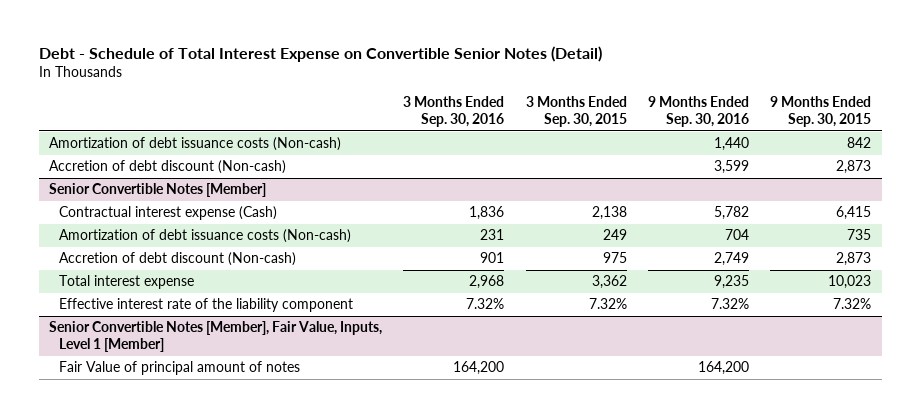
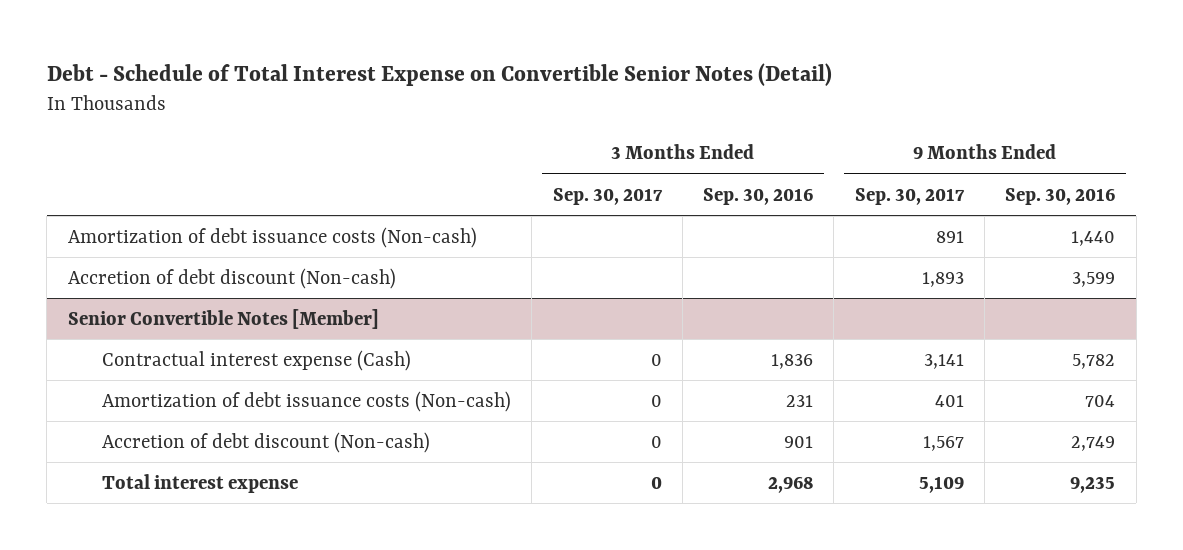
[525,96,627,127] 3 Months Ended Sep. 30, 2015 -> none
[770,96,872,127] 9 Months Ended Sep. 30, 2015 -> none
none -> [552,187,663,205] Sep. 30, 2017
none -> [854,187,965,205] Sep. 30, 2017
[58,298,353,313] Effective interest rate of the liability component -> none
[49,321,383,353] Senior Convertible Notes [Member], Fair Value, Inputs, Level 1 [Member] -> none
[58,361,300,376] Fair Value of principal amount of notes -> none

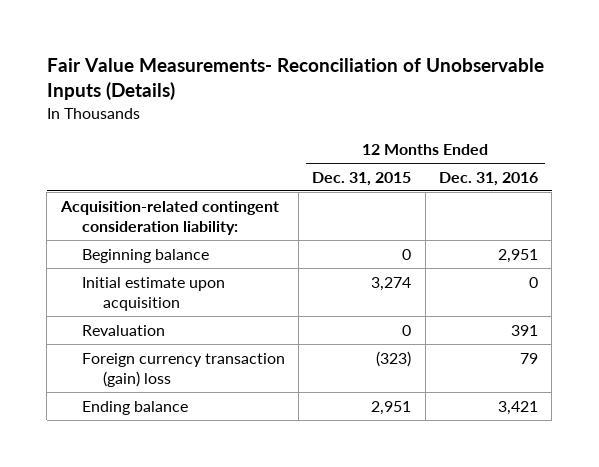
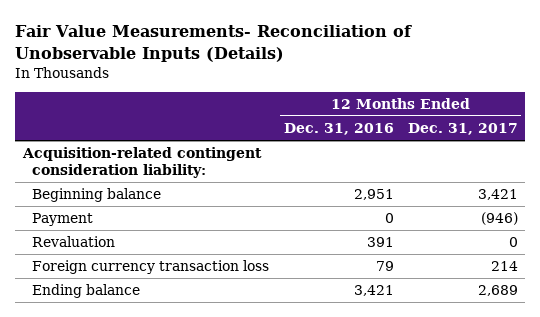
[312,171,412,186] Dec. 31, 2015 -> none
none -> [407,123,518,136] Dec. 31, 2017
[81,276,225,312] Initial estimate upon acquisition -> none
none -> [32,213,94,227] Payment
[81,352,285,388] Foreign currency transaction (gain) loss -> [32,260,270,275] Foreign currency transaction loss

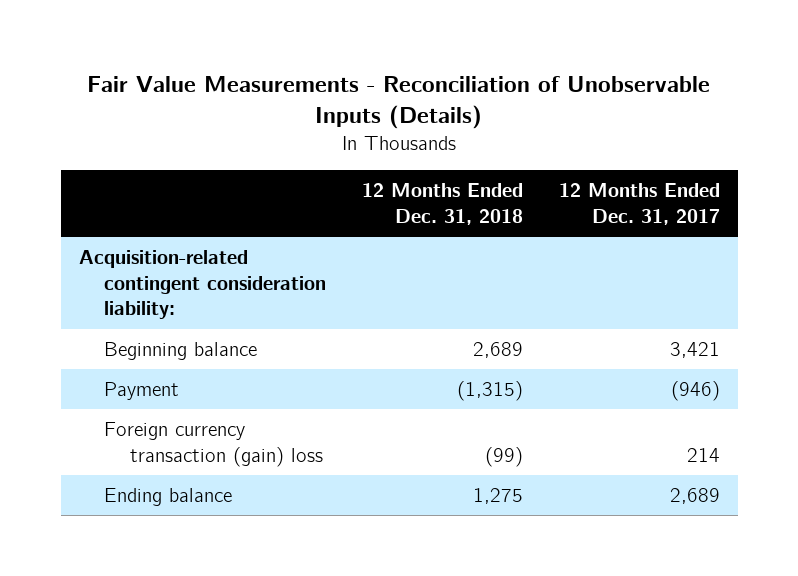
[15,25,413,62] Fair Value Measurements- Reconciliation of Unobservable Inputs (Details) -> [87,75,711,130] Fair Value Measurements - Reconciliation of Unobservable Inputs (Details)
[283,123,394,136] Dec. 31, 2016 -> none
none -> [361,183,523,225] 12 Months Ended Dec. 31, 2018
[32,236,116,248] Revaluation -> none
[32,260,270,275] Foreign currency transaction loss -> [104,422,323,467] Foreign currency transaction (gain) loss

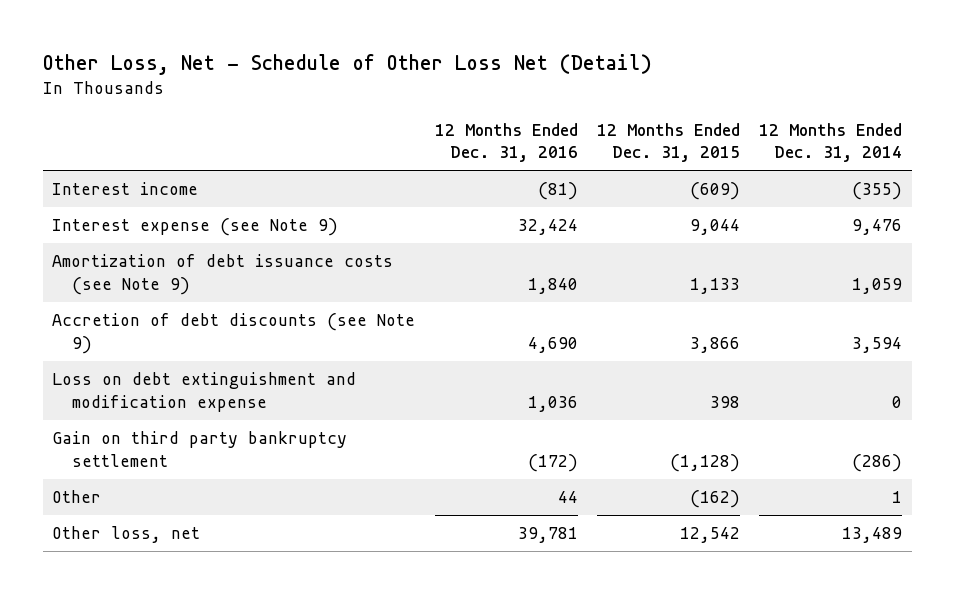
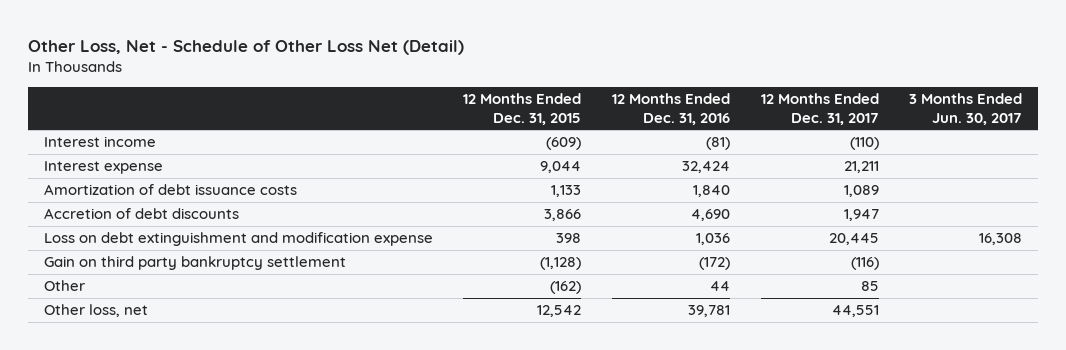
[759,123,903,163] 12 Months Ended Dec. 31, 2014 -> none
none -> [760,93,879,125] 12 Months Ended Dec. 31, 2017
none -> [909,93,1023,125] 3 Months Ended Jun. 30, 2017
[52,218,339,237] Interest expense (see Note 9) -> [43,161,163,175] Interest expense
[52,254,394,295] Amortization of debt issuance costs (see Note 9) -> [43,184,297,196] Amortization of debt issuance costs
[52,313,416,354] Accretion of debt discounts (see Note 9) -> [43,208,239,220] Accretion of debt discounts

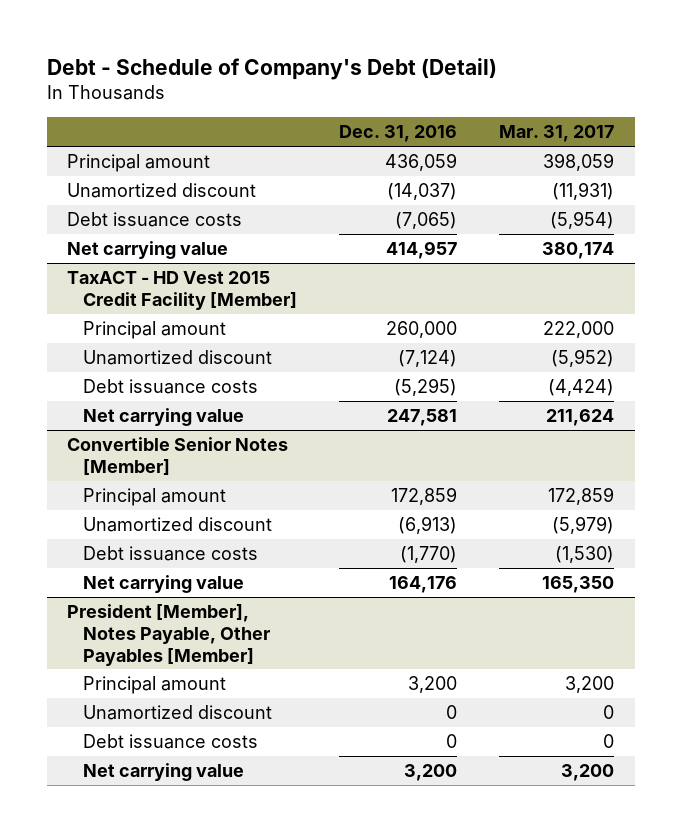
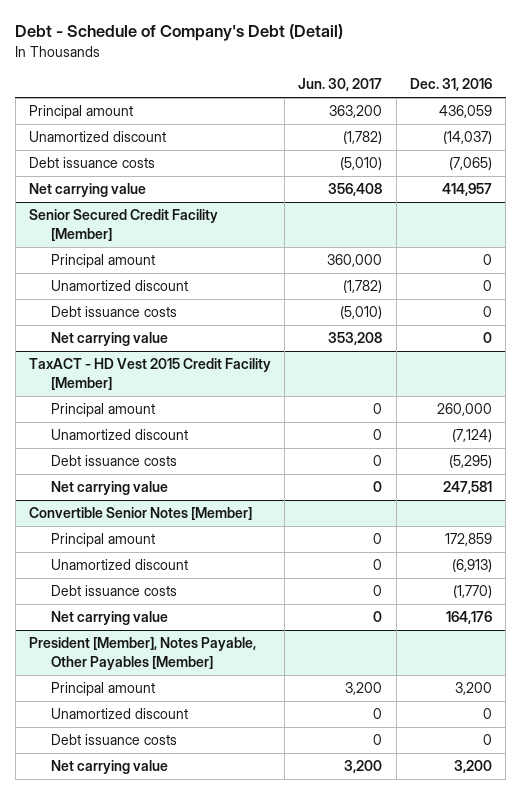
[499,125,615,143] Mar. 31, 2017 -> none
none -> [298,78,383,92] Jun. 30, 2017
none -> [29,209,219,241] Senior Secured Credit Facility [Member]
none -> [50,254,155,269] Principal amount
none -> [50,280,188,292] Unamortized discount
none -> [50,306,177,318] Debt issuance costs
none -> [50,332,168,347] Net carrying value

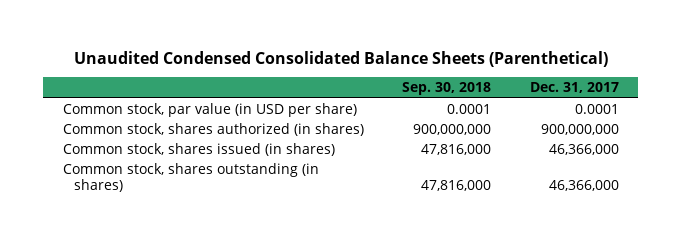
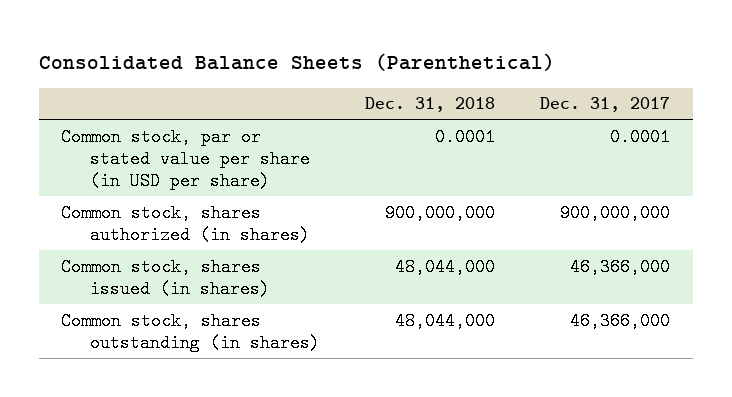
[73,50,608,67] Unaudited Condensed Consolidated Balance Sheets (Parenthetical) -> [38,52,555,71] Consolidated Balance Sheets (Parenthetical)
[402,82,492,96] Sep. 30, 2018 -> none
none -> [365,97,496,113] Dec. 31, 2018
[62,102,357,117] Common stock, par value (in USD per share) -> [61,127,311,191] Common stock, par or stated value per share (in USD per share)

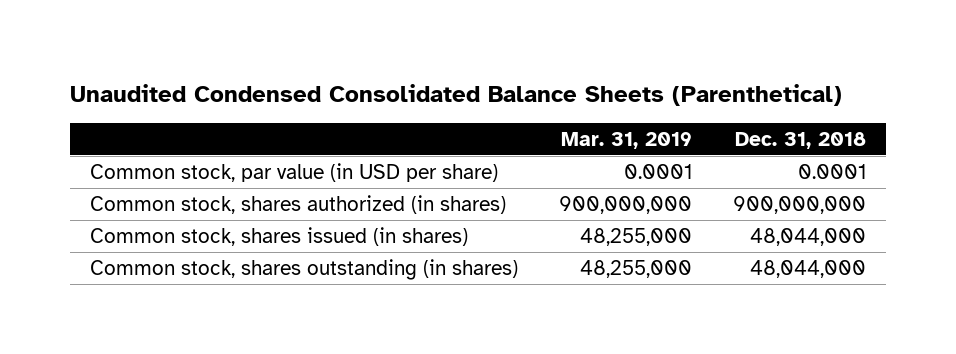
[38,52,555,71] Consolidated Balance Sheets (Parenthetical) -> [70,84,843,107] Unaudited Condensed Consolidated Balance Sheets (Parenthetical)
[540,97,671,113] Dec. 31, 2017 -> none
none -> [561,131,693,149] Mar. 31, 2019
[61,127,311,191] Common stock, par or stated value per share (in USD per share) -> [90,163,499,183] Common stock, par value (in USD per share)

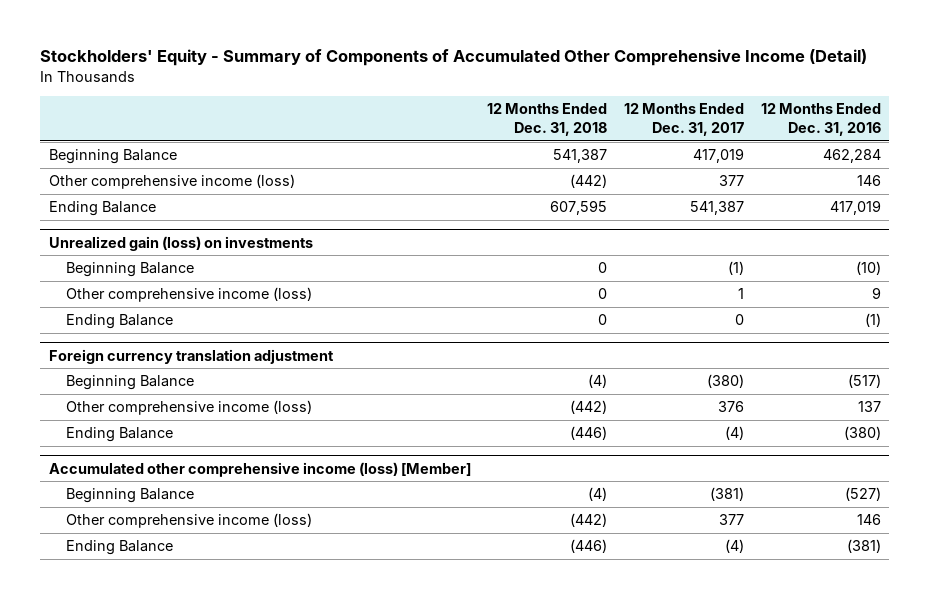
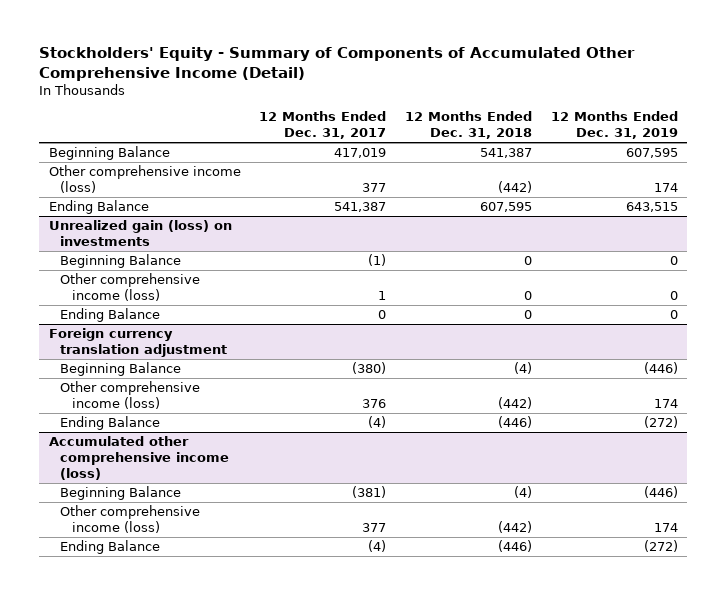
[761,103,882,136] 12 Months Ended Dec. 31, 2016 -> none
none -> [550,111,678,140] 12 Months Ended Dec. 31, 2019
[48,461,471,477] Accumulated other comprehensive income (loss) [Member] -> [48,436,230,480] Accumulated other comprehensive income (loss)

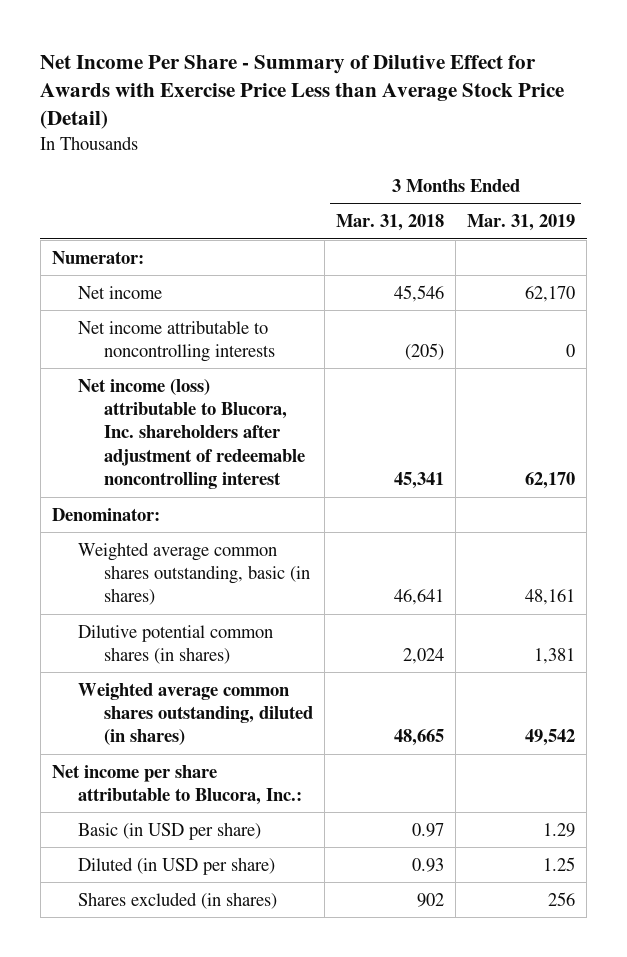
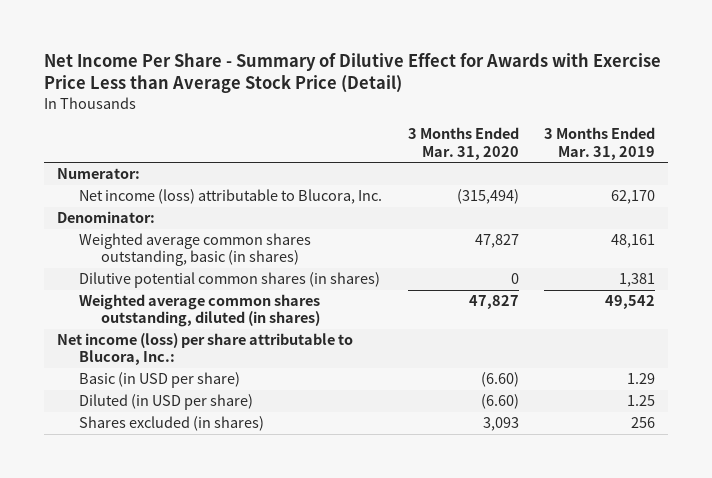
[336,214,445,232] Mar. 31, 2018 -> none
none -> [407,127,519,160] 3 Months Ended Mar. 31, 2020
[77,285,162,299] Net income -> none
[77,319,275,362] Net income attributable to noncontrolling interests -> none
[77,378,305,490] Net income (loss) attributable to Blucora, Inc. shareholders after adjustment of redeemable noncontrolling interest -> [79,189,383,205] Net income (loss) attributable to Blucora, Inc.
[51,764,302,805] Net income per share attributable to Blucora, Inc.: -> [56,333,353,366] Net income (loss) per share attributable to Blucora, Inc.:

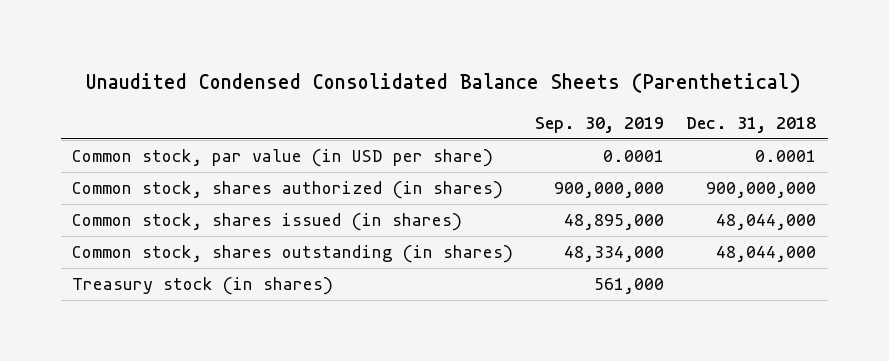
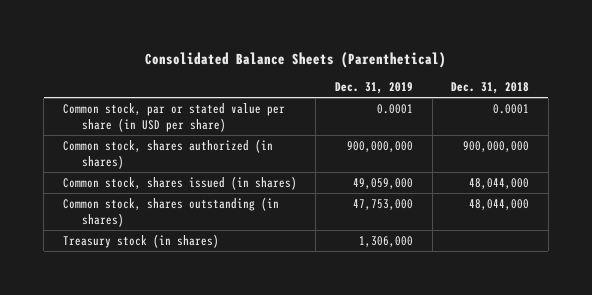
[86,72,802,93] Unaudited Condensed Consolidated Balance Sheets (Parenthetical) -> [145,51,447,68] Consolidated Balance Sheets (Parenthetical)
[535,116,665,133] Sep. 30, 2019 -> none
none -> [335,82,414,95] Dec. 31, 2019
[72,149,494,168] Common stock, par value (in USD per share) -> [62,102,285,133] Common stock, par or stated value per share (in USD per share)

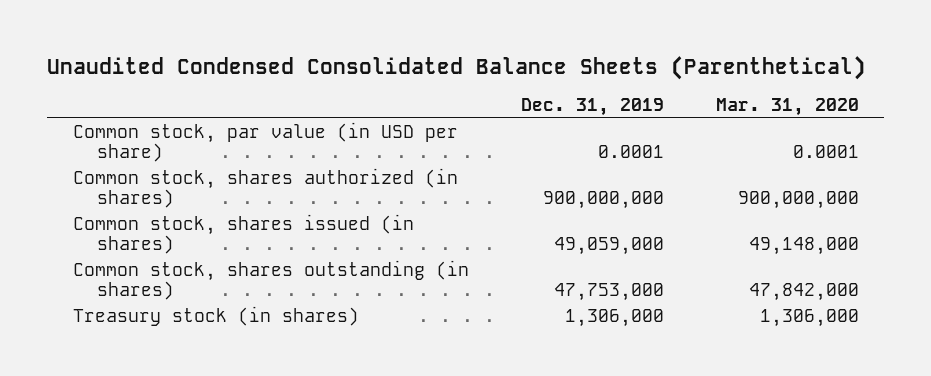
[145,51,447,68] Consolidated Balance Sheets (Parenthetical) -> [47,56,867,81] Unaudited Condensed Consolidated Balance Sheets (Parenthetical)
[451,82,530,95] Dec. 31, 2018 -> none
none -> [715,98,859,117] Mar. 31, 2020
[62,102,285,133] Common stock, par or stated value per share (in USD per share) -> [72,122,458,163] Common stock, par value (in USD per share)

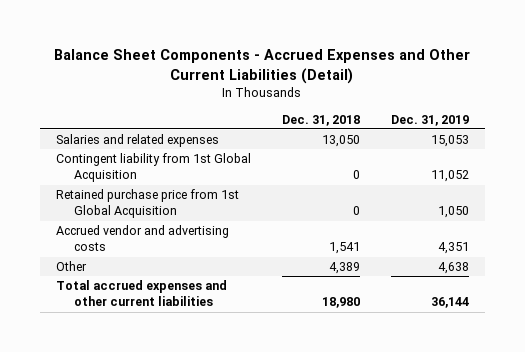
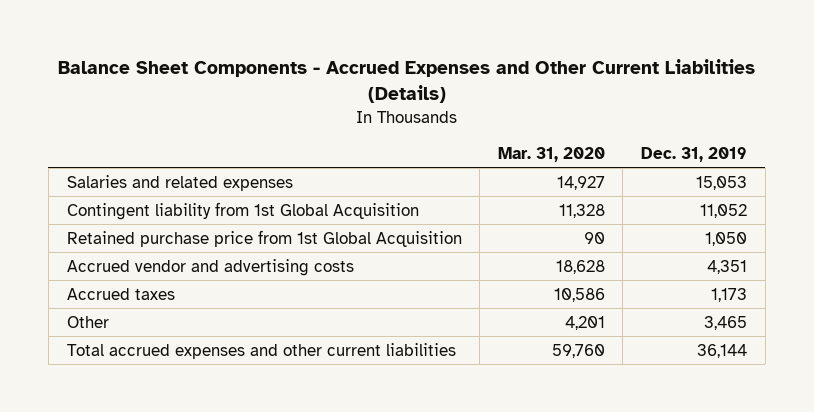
[54,48,471,84] Balance Sheet Components - Accrued Expenses and Other Current Liabilities (Detail) -> [57,59,755,104] Balance Sheet Components - Accrued Expenses and Other Current Liabilities (Details)
[281,114,360,126] Dec. 31, 2018 -> none
none -> [497,147,605,163] Mar. 31, 2020
none -> [66,287,175,300] Accrued taxes
[437,262,469,275] 4,638 -> [703,315,747,330] 3,465

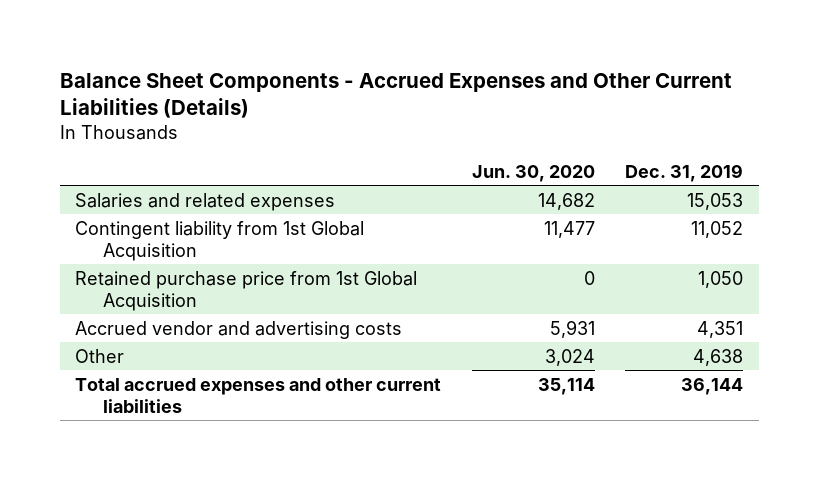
[497,147,605,163] Mar. 31, 2020 -> none
none -> [471,164,595,182] Jun. 30, 2020
[66,287,175,300] Accrued taxes -> none
[703,315,747,330] 3,465 -> [693,348,744,366] 4,638

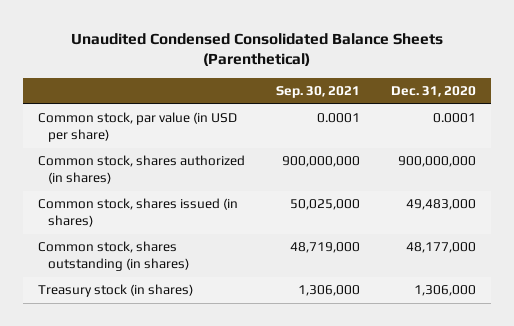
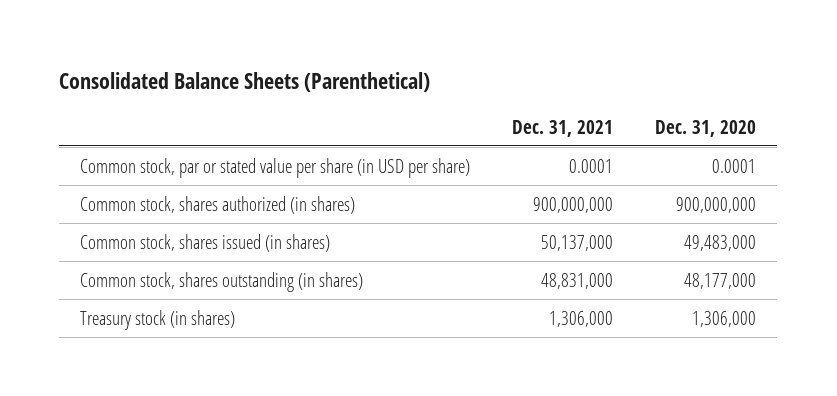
[70,32,443,67] Unaudited Condensed Consolidated Balance Sheets (Parenthetical) -> [59,71,431,92] Consolidated Balance Sheets (Parenthetical)
[275,85,360,98] Sep. 30, 2021 -> none
none -> [512,119,614,137] Dec. 31, 2021
[38,112,238,143] Common stock, par value (in USD per share) -> [80,157,471,178] Common stock, par or stated value per share (in USD per share)

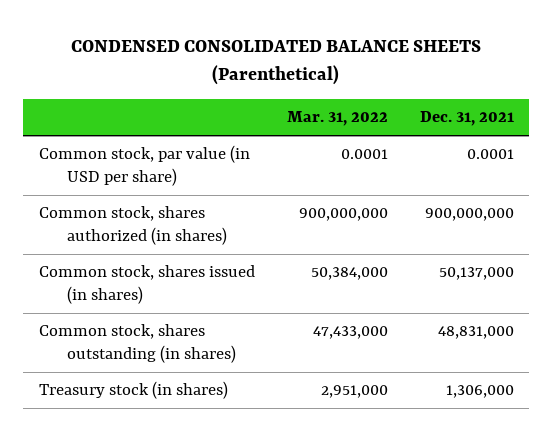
[59,71,431,92] Consolidated Balance Sheets (Parenthetical) -> [71,39,482,86] CONDENSED CONSOLIDATED BALANCE SHEETS (Parenthetical)
[655,119,757,137] Dec. 31, 2020 -> none
none -> [286,111,388,127] Mar. 31, 2022
[80,157,471,178] Common stock, par or stated value per share (in USD per share) -> [39,145,251,186] Common stock, par value (in USD per share)

